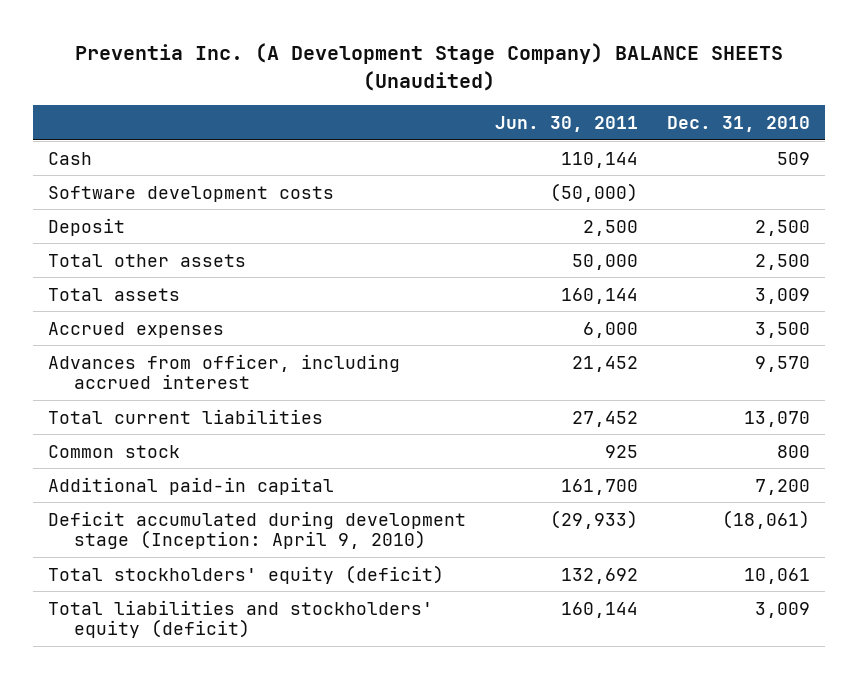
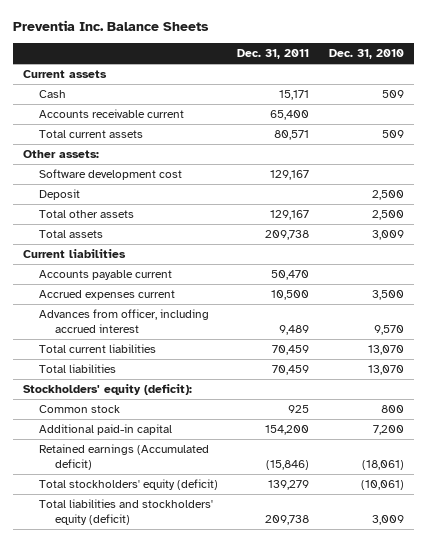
[74,43,783,91] Preventia Inc. (A Development Stage Company) BALANCE SHEETS (Unaudited) -> [12,20,209,32] Preventia Inc. Balance Sheets
[494,115,638,132] Jun. 30, 2011 -> none
none -> [237,49,310,60] Dec. 31, 2011
none -> [22,70,107,79] Current assets
none -> [38,109,184,119] Accounts receivable current
none -> [38,130,143,139] Total current assets
none -> [22,150,99,159] Other assets:
[47,185,334,202] Software development costs -> [38,169,182,181] Software development cost
none -> [22,249,126,259] Current liabilities
none -> [38,270,172,281] Accounts payable current
[47,321,224,338] Accrued expenses -> [38,290,175,301] Accrued expenses current
none -> [38,364,116,374] Total liabilities
none -> [22,384,192,396] Stockholders' equity (deficit):
[47,510,466,549] Deficit accumulated during development stage (Inception: April 9, 2010) -> [38,444,209,471] Retained earnings (Accumulated deficit)
[744,567,811,584] 10,061 -> [360,480,404,491] (10,061)

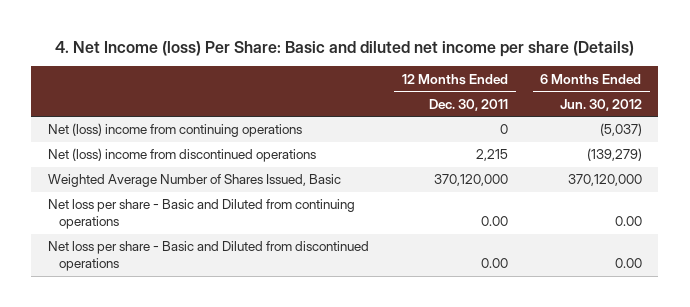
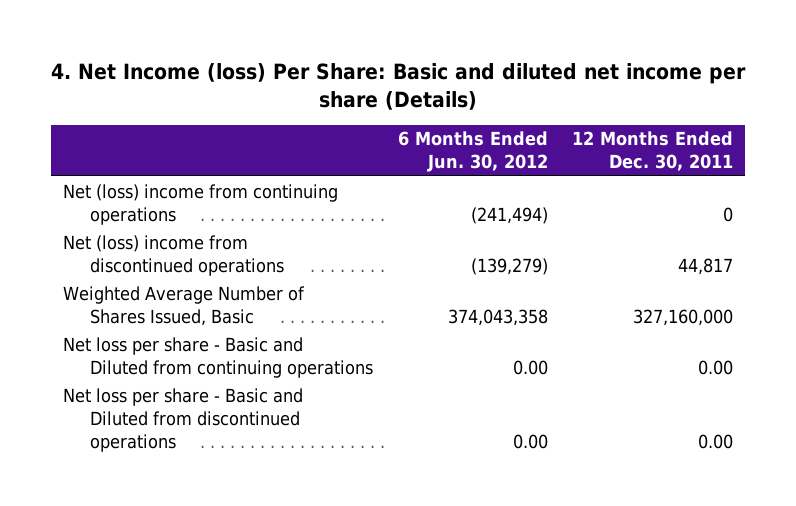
[599,123,642,137] (5,037) -> [470,206,548,224] (241,494)
[475,149,508,162] 2,215 -> [678,257,734,275] 44,817
[433,174,508,187] 370,120,000 -> [633,308,734,326] 327,160,000
[567,174,642,187] 370,120,000 -> [447,308,548,326] 374,043,358

